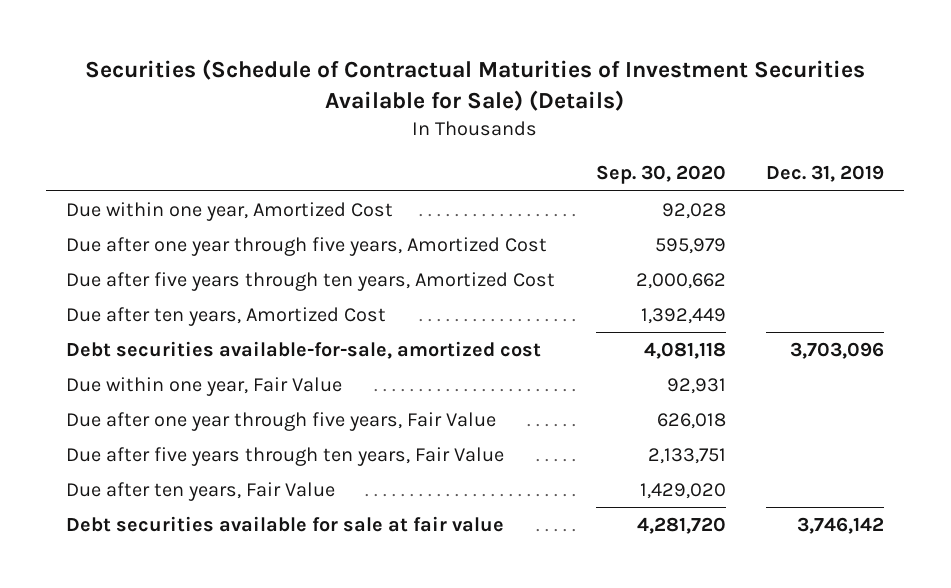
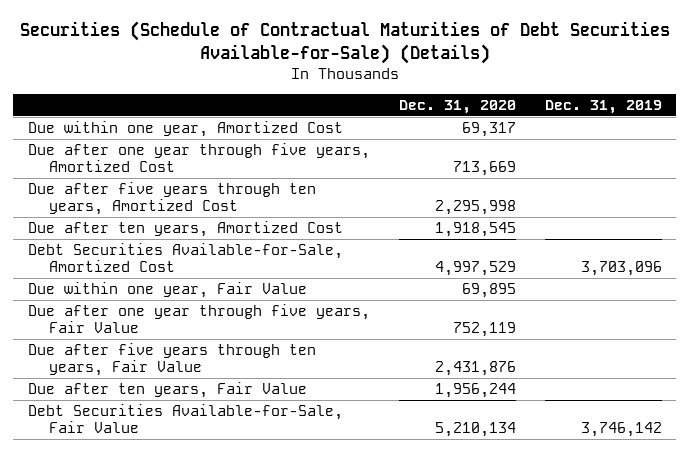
[85,59,866,112] Securities (Schedule of Contractual Maturities of Investment Securities Available for Sale) (Details) -> [19,20,670,64] Securities (Schedule of Contractual Maturities of Debt Securities Available-for-Sale) (Details)
[595,165,726,185] Sep. 30, 2020 -> none
none -> [398,99,516,114] Dec. 31, 2020
[66,340,542,359] Debt securities available-for-sale, amortized cost -> [27,243,343,273] Debt Securities Available-for-Sale, Amortized Cost
[66,515,505,532] Debt securities available for sale at fair value -> [27,404,343,434] Debt Securities Available-for-Sale, Fair Value

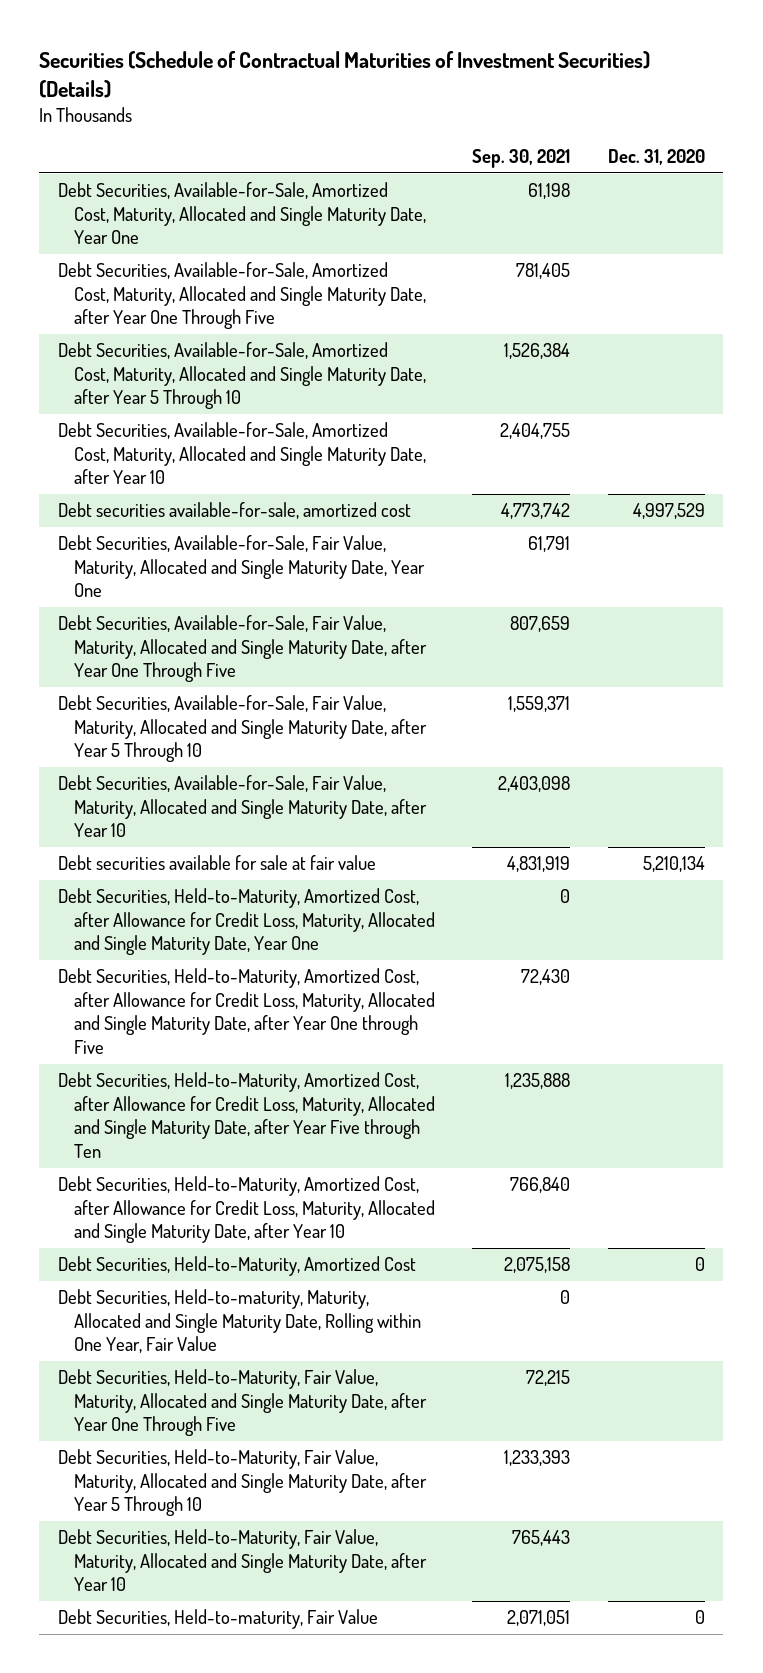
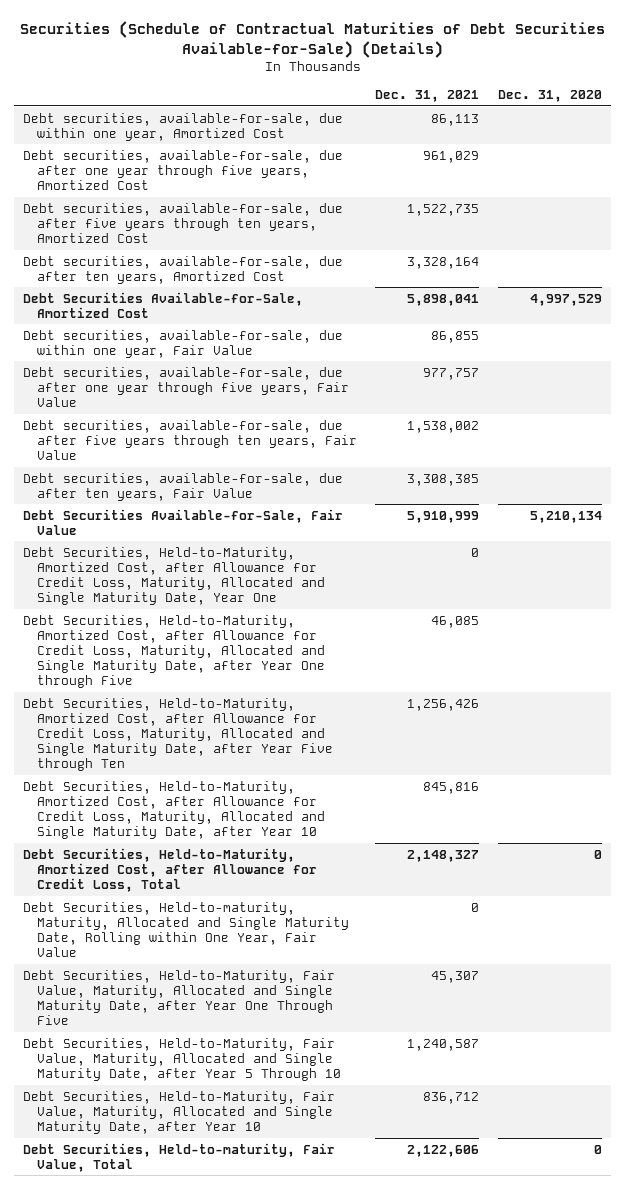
[39,51,651,98] Securities (Schedule of Contractual Maturities of Investment Securities) (Details) -> [19,20,605,58] Securities (Schedule of Contractual Maturities of Debt Securities Available-for-Sale) (Details)
[472,149,571,169] Sep. 30, 2021 -> none
none -> [375,90,480,103] Dec. 31, 2021
[57,182,427,245] Debt Securities, Available-for-Sale, Amortized Cost, Maturity, Allocated and Single Maturity Date, Year One -> [23,112,344,141] Debt securities, available-for-sale, due within one year, Amortized Cost
[57,262,427,330] Debt Securities, Available-for-Sale, Amortized Cost, Maturity, Allocated and Single Maturity Date, after Year One Through Five -> [23,149,344,191] Debt securities, available-for-sale, due after one year through five years, Amortized Cost
[57,342,427,410] Debt Securities, Available-for-Sale, Amortized Cost, Maturity, Allocated and Single Maturity Date, after Year 5 Through 10 -> [23,202,344,244] Debt securities, available-for-sale, due after five years through ten years, Amortized Cost
[57,422,427,485] Debt Securities, Available-for-Sale, Amortized Cost, Maturity, Allocated and Single Maturity Date, after Year 10 -> [23,255,344,284] Debt securities, available-for-sale, due after ten years, Amortized Cost
[57,502,411,520] Debt securities available-for-sale, amortized cost -> [23,291,304,318] Debt Securities Available-for-Sale, Amortized Cost
[57,535,426,598] Debt Securities, Available-for-Sale, Fair Value, Maturity, Allocated and Single Maturity Date, Year One -> [23,329,344,358] Debt securities, available-for-sale, due within one year, Fair Value
[57,615,428,683] Debt Securities, Available-for-Sale, Fair Value, Maturity, Allocated and Single Maturity Date, after Year One Through Five -> [23,366,349,408] Debt securities, available-for-sale, due after one year through five years, Fair Value
[57,695,428,763] Debt Securities, Available-for-Sale, Fair Value, Maturity, Allocated and Single Maturity Date, after Year 5 Through 10 -> [23,419,357,461] Debt securities, available-for-sale, due after five years through ten years, Fair Value
[57,775,428,838] Debt Securities, Available-for-Sale, Fair Value, Maturity, Allocated and Single Maturity Date, after Year 10 -> [23,472,344,501] Debt securities, available-for-sale, due after ten years, Fair Value
[57,855,376,871] Debt securities available for sale at fair value -> [23,508,344,535] Debt Securities Available-for-Sale, Fair Value
[57,1256,416,1277] Debt Securities, Held-to-Maturity, Amortized Cost -> [23,847,317,893] Debt Securities, Held-to-Maturity, Amortized Cost, after Allowance for Credit Loss, Total
[57,1609,378,1630] Debt Securities, Held-to-maturity, Fair Value -> [23,1142,336,1172] Debt Securities, Held-to-maturity, Fair Value, Total

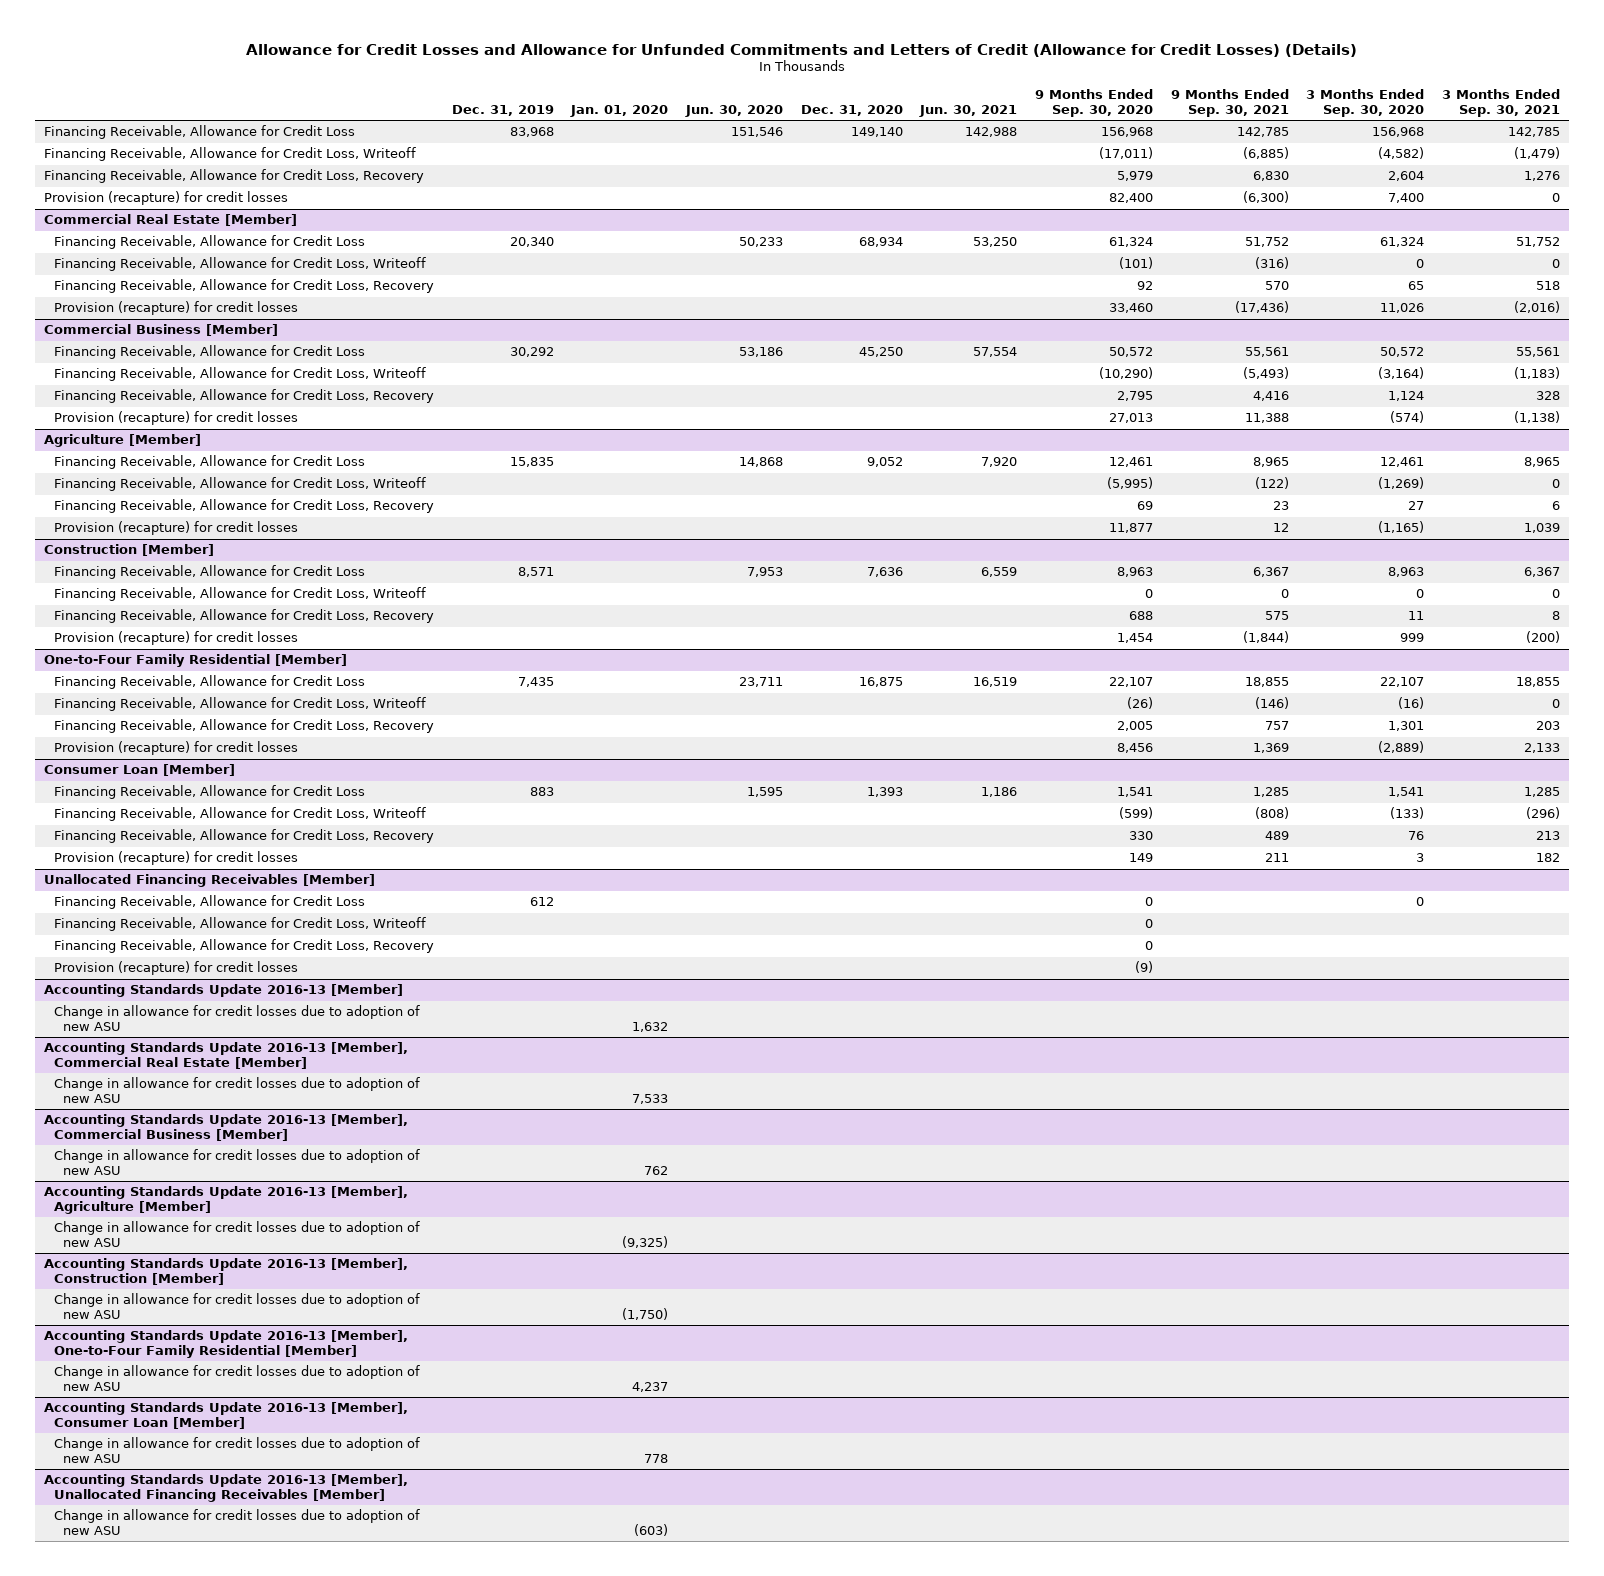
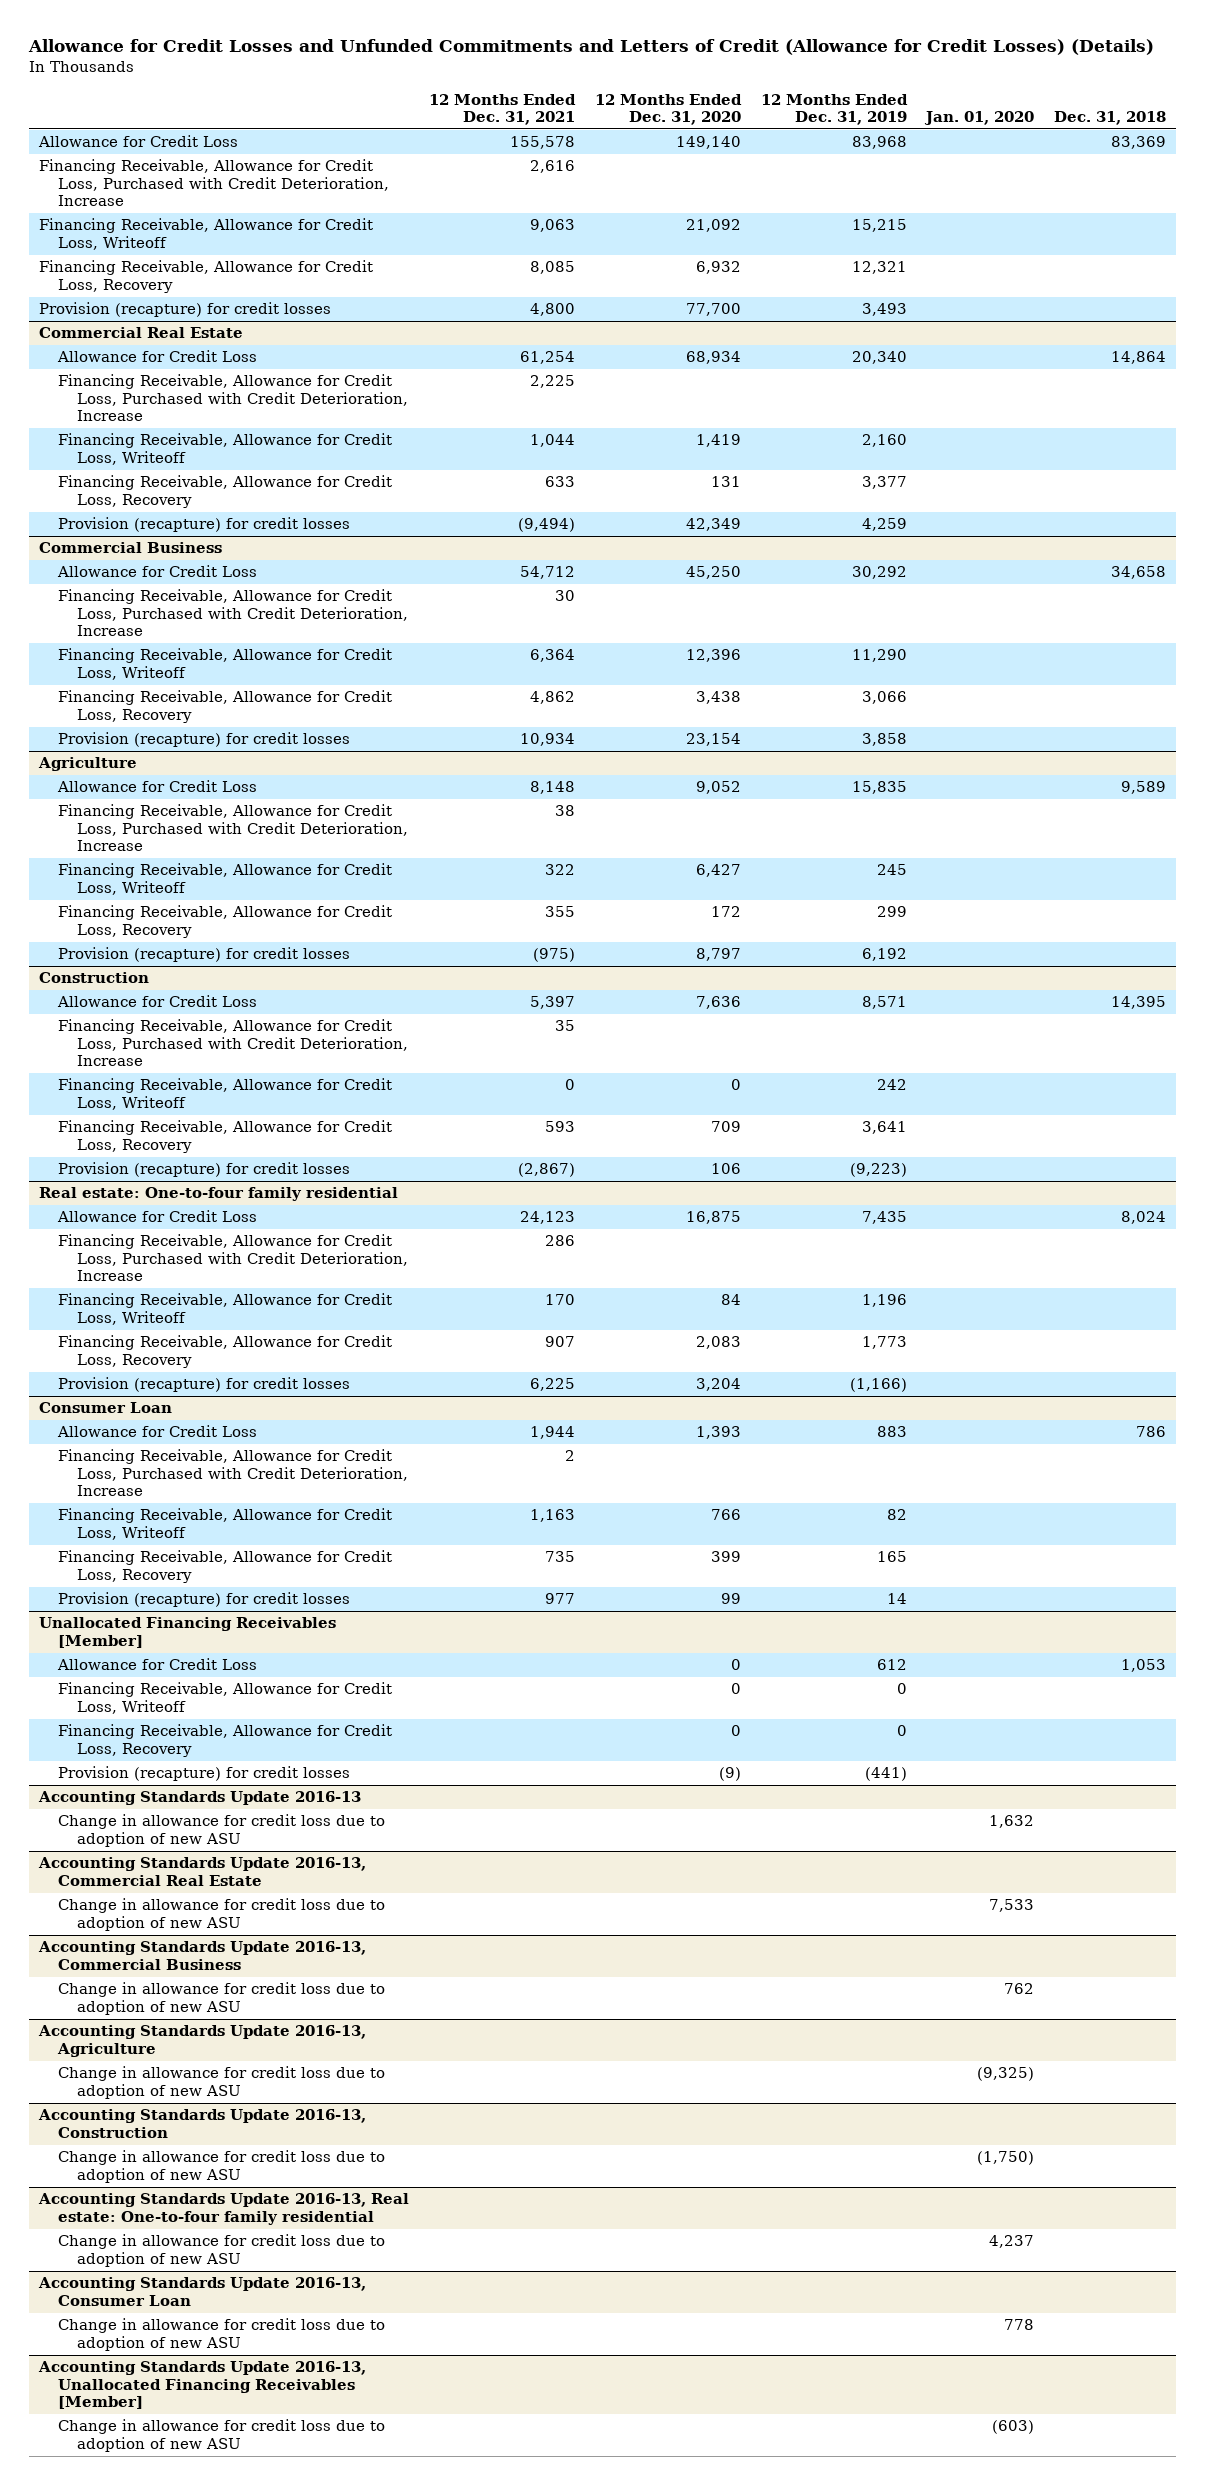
[246,43,1358,57] Allowance for Credit Losses and Allowance for Unfunded Commitments and Letters of Credit (Allowance for Credit Losses) (Details) -> [28,39,1155,56] Allowance for Credit Losses and Unfunded Commitments and Letters of Credit (Allowance for Credit Losses) (Details)
[451,105,554,117] Dec. 31, 2019 -> none
[684,105,783,118] Jun. 30, 2020 -> none
[800,105,903,117] Dec. 31, 2020 -> none
[919,105,1018,118] Jun. 30, 2021 -> none
[1034,89,1153,118] 9 Months Ended Sep. 30, 2020 -> none
[1170,89,1289,118] 9 Months Ended Sep. 30, 2021 -> none
[1306,89,1425,118] 3 Months Ended Sep. 30, 2020 -> none
[1442,89,1561,118] 3 Months Ended Sep. 30, 2021 -> none
none -> [428,93,576,125] 12 Months Ended Dec. 31, 2021
none -> [594,93,742,125] 12 Months Ended Dec. 31, 2020
none -> [760,93,908,125] 12 Months Ended Dec. 31, 2019
none -> [1054,110,1167,125] Dec. 31, 2018
[44,125,356,140] Financing Receivable, Allowance for Credit Loss -> [38,135,239,148] Allowance for Credit Loss
none -> [39,159,389,207] Financing Receivable, Allowance for Credit Loss, Purchased with Credit Deterioration, Increase
[44,214,298,227] Commercial Real Estate [Member] -> [39,327,244,339] Commercial Real Estate
[53,235,365,250] Financing Receivable, Allowance for Credit Loss -> [56,350,257,363] Allowance for Credit Loss
none -> [57,374,408,422] Financing Receivable, Allowance for Credit Loss, Purchased with Credit Deterioration, Increase
[44,324,279,337] Commercial Business [Member] -> [39,542,223,554] Commercial Business
[53,345,365,360] Financing Receivable, Allowance for Credit Loss -> [56,565,257,578] Allowance for Credit Loss
none -> [57,589,408,637] Financing Receivable, Allowance for Credit Loss, Purchased with Credit Deterioration, Increase
[44,434,202,448] Agriculture [Member] -> [38,757,138,772] Agriculture
[53,455,365,470] Financing Receivable, Allowance for Credit Loss -> [56,780,257,793] Allowance for Credit Loss
none -> [57,804,408,852] Financing Receivable, Allowance for Credit Loss, Purchased with Credit Deterioration, Increase
[44,544,215,557] Construction [Member] -> [39,972,150,984] Construction
[53,565,365,580] Financing Receivable, Allowance for Credit Loss -> [56,995,257,1008] Allowance for Credit Loss
none -> [57,1019,408,1067] Financing Receivable, Allowance for Credit Loss, Purchased with Credit Deterioration, Increase
[44,654,348,668] One-to-Four Family Residential [Member] -> [39,1187,399,1202] Real estate: One-to-four family residential
[53,675,365,690] Financing Receivable, Allowance for Credit Loss -> [56,1210,257,1223] Allowance for Credit Loss
none -> [57,1234,408,1282] Financing Receivable, Allowance for Credit Loss, Purchased with Credit Deterioration, Increase
[44,764,236,777] Consumer Loan [Member] -> [39,1402,173,1414] Consumer Loan
[53,785,365,800] Financing Receivable, Allowance for Credit Loss -> [56,1425,257,1438] Allowance for Credit Loss
none -> [57,1449,408,1497] Financing Receivable, Allowance for Credit Loss, Purchased with Credit Deterioration, Increase
[53,895,365,910] Financing Receivable, Allowance for Credit Loss -> [56,1658,257,1671] Allowance for Credit Loss
[44,984,404,998] Accounting Standards Update 2016-13 [Member] -> [38,1791,362,1806] Accounting Standards Update 2016-13
[53,1005,420,1032] Change in allowance for credit losses due to adoption of new ASU -> [57,1814,385,1847] Change in allowance for credit loss due to adoption of new ASU
[44,1042,409,1070] Accounting Standards Update 2016-13 [Member], Commercial Real Estate [Member] -> [38,1857,367,1886] Accounting Standards Update 2016-13, Commercial Real Estate
[53,1077,420,1104] Change in allowance for credit losses due to adoption of new ASU -> [57,1898,385,1931] Change in allowance for credit loss due to adoption of new ASU
[44,1114,409,1142] Accounting Standards Update 2016-13 [Member], Commercial Business [Member] -> [38,1941,367,1970] Accounting Standards Update 2016-13, Commercial Business
[53,1149,420,1176] Change in allowance for credit losses due to adoption of new ASU -> [57,1982,385,2015] Change in allowance for credit loss due to adoption of new ASU
[44,1186,409,1215] Accounting Standards Update 2016-13 [Member], Agriculture [Member] -> [38,2025,367,2057] Accounting Standards Update 2016-13, Agriculture
[53,1221,420,1248] Change in allowance for credit losses due to adoption of new ASU -> [57,2066,385,2099] Change in allowance for credit loss due to adoption of new ASU
[44,1258,409,1286] Accounting Standards Update 2016-13 [Member], Construction [Member] -> [38,2109,367,2138] Accounting Standards Update 2016-13, Construction
[53,1293,420,1320] Change in allowance for credit losses due to adoption of new ASU -> [57,2150,385,2183] Change in allowance for credit loss due to adoption of new ASU
[44,1330,409,1359] Accounting Standards Update 2016-13 [Member], One-to-Four Family Residential [Member] -> [38,2193,410,2225] Accounting Standards Update 2016-13, Real estate: One-to-four family residential
[53,1365,420,1392] Change in allowance for credit losses due to adoption of new ASU -> [57,2234,385,2267] Change in allowance for credit loss due to adoption of new ASU
[44,1402,409,1430] Accounting Standards Update 2016-13 [Member], Consumer Loan [Member] -> [38,2277,367,2306] Accounting Standards Update 2016-13, Consumer Loan
[53,1437,420,1464] Change in allowance for credit losses due to adoption of new ASU -> [57,2318,385,2351] Change in allowance for credit loss due to adoption of new ASU
[44,1474,409,1503] Accounting Standards Update 2016-13 [Member], Unallocated Financing Receivables [Member] -> [38,2361,367,2410] Accounting Standards Update 2016-13, Unallocated Financing Receivables [Member]
[53,1509,420,1536] Change in allowance for credit losses due to adoption of new ASU -> [57,2419,385,2452] Change in allowance for credit loss due to adoption of new ASU

